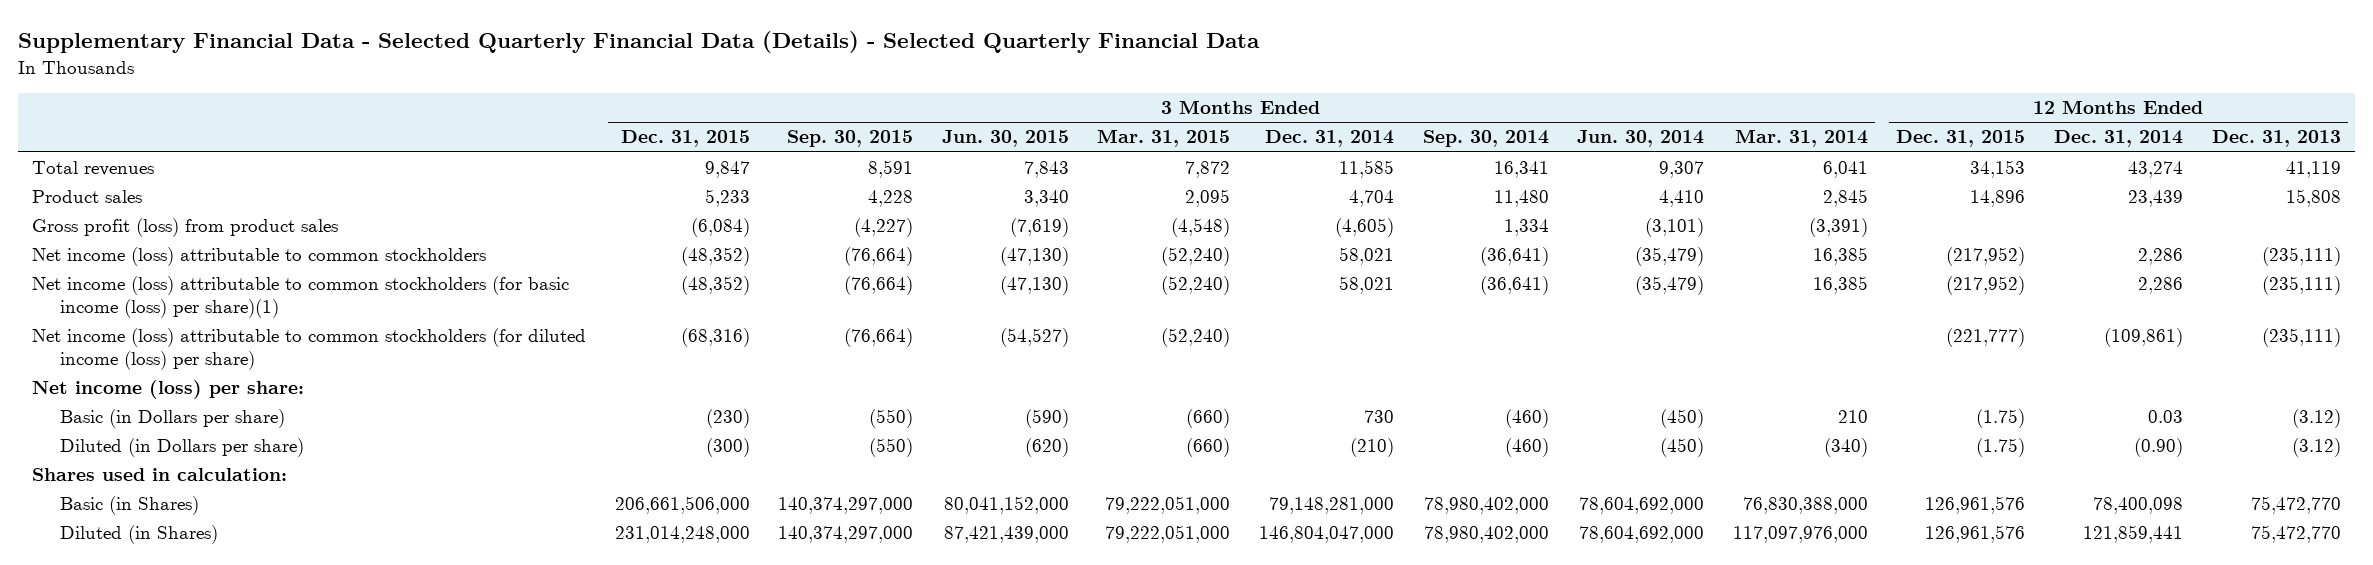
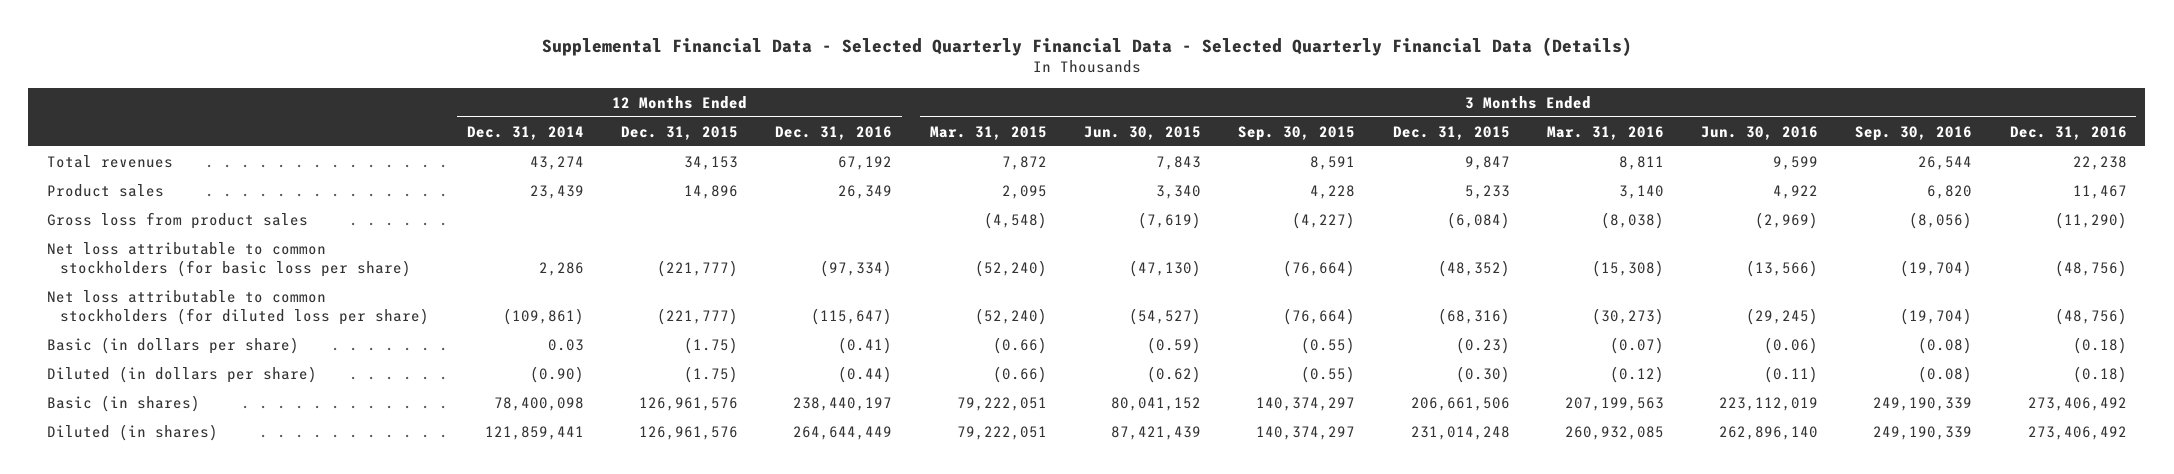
[17,30,1260,53] Supplementary Financial Data - Selected Quarterly Financial Data (Details) - Selected Quarterly Financial Data -> [541,36,1632,56] Supplemental Financial Data - Selected Quarterly Financial Data - Selected Quarterly Financial Data (Details)
[1265,130,1395,148] Dec. 31, 2014 -> none
[1422,130,1549,148] Sep. 30, 2014 -> none
[1577,130,1705,148] Jun. 30, 2014 -> none
[1734,129,1868,148] Mar. 31, 2014 -> none
[2211,130,2341,148] Dec. 31, 2013 -> none
none -> [775,125,893,140] Dec. 31, 2016
none -> [1546,125,1664,140] Mar. 31, 2016
none -> [1701,125,1819,140] Jun. 30, 2016
none -> [1855,125,1973,141] Sep. 30, 2016
none -> [2009,125,2127,140] Dec. 31, 2016
[32,276,570,319] Net income (loss) attributable to common stockholders (for basic income (loss) per share)(1) -> none
[32,380,305,400] Net income (loss) per share: -> none
[32,468,288,482] Shares used in calculation: -> none
[32,218,339,238] Gross profit (loss) from product sales -> [46,211,308,229] Gross loss from product sales
[32,247,487,267] Net income (loss) attributable to common stockholders -> [46,241,412,278] Net loss attributable to common stockholders (for basic loss per share)
[1946,247,2026,267] (217,952) -> [657,260,739,278] (221,777)
[32,328,587,371] Net income (loss) attributable to common stockholders (for diluted income (loss) per share) -> [46,289,430,326] Net loss attributable to common stockholders (for diluted loss per share)
[59,409,285,429] Basic (in Dollars per share) -> [46,336,299,354] Basic (in dollars per share)
[705,409,750,429] (230) -> [1455,336,1510,354] (0.23)
[869,409,914,429] (550) -> [1301,336,1356,354] (0.55)
[1024,409,1069,429] (590) -> [1146,336,1201,354] (0.59)
[1186,409,1231,429] (660) -> [992,336,1047,354] (0.66)
[59,438,304,458] Diluted (in Dollars per share) -> [46,365,317,383] Diluted (in dollars per share)
[705,438,750,458] (300) -> [1455,365,1510,383] (0.30)
[869,438,914,458] (550) -> [1301,365,1356,383] (0.55)
[1024,438,1069,458] (620) -> [1146,365,1201,383] (0.62)
[1186,438,1231,458] (660) -> [992,365,1047,383] (0.66)
[59,496,199,516] Basic (in Shares) -> [46,394,200,412] Basic (in shares)
[614,496,750,515] 206,661,506,000 -> [1410,396,1510,411] 206,661,506
[778,497,914,515] 140,374,297,000 -> [1256,396,1356,411] 140,374,297
[943,496,1069,515] 80,041,152,000 -> [1110,396,1201,411] 80,041,152
[1105,496,1231,515] 79,222,051,000 -> [956,396,1047,411] 79,222,051
[59,525,218,545] Diluted (in Shares) -> [46,423,218,441] Diluted (in shares)
[614,526,750,544] 231,014,248,000 -> [1410,425,1510,440] 231,014,248
[778,526,914,544] 140,374,297,000 -> [1256,425,1356,440] 140,374,297
[943,526,1069,544] 87,421,439,000 -> [1110,425,1201,440] 87,421,439
[1105,525,1231,544] 79,222,051,000 -> [956,425,1047,440] 79,222,051

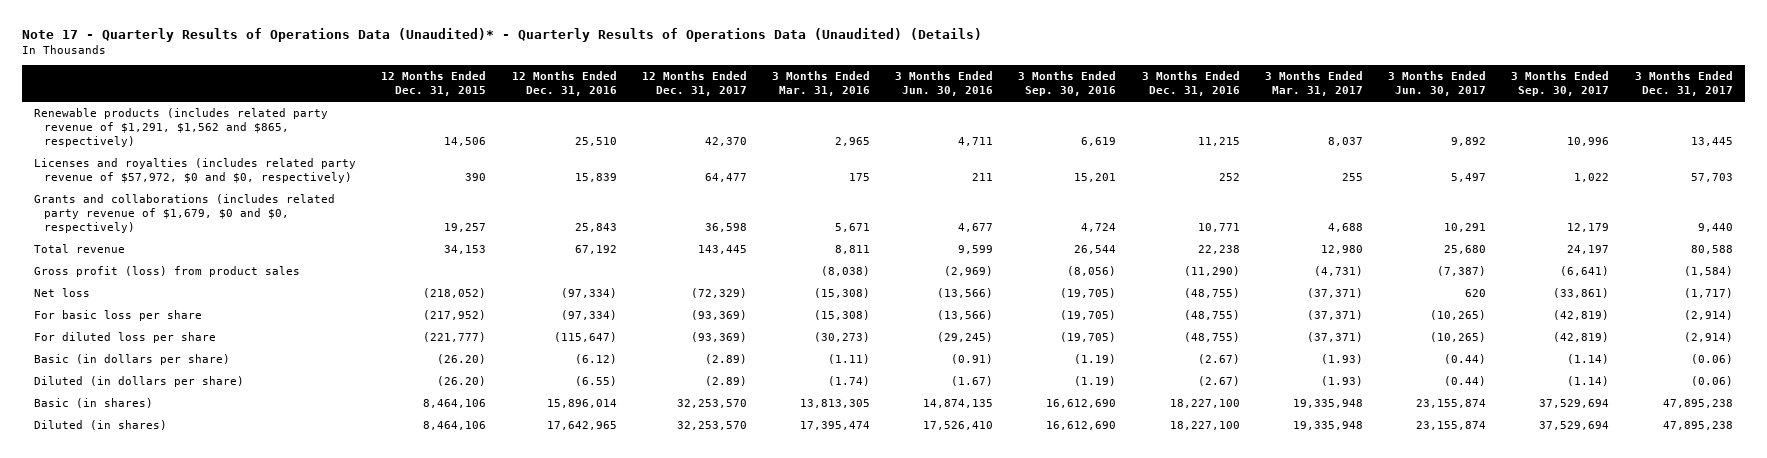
[541,36,1632,56] Supplemental Financial Data - Selected Quarterly Financial Data - Selected Quarterly Financial Data (Details) -> [21,28,982,43] Note 17 - Quarterly Results of Operations Data (Unaudited)* - Quarterly Results of Operations Data (Unaudited) (Details)
[466,125,584,140] Dec. 31, 2014 -> none
[929,125,1047,140] Mar. 31, 2015 -> none
[1083,125,1201,140] Jun. 30, 2015 -> none
[1238,125,1356,141] Sep. 30, 2015 -> none
[1392,125,1510,140] Dec. 31, 2015 -> none
none -> [641,71,747,97] 12 Months Ended Dec. 31, 2017
none -> [1264,71,1363,97] 3 Months Ended Mar. 31, 2017
none -> [1388,71,1487,97] 3 Months Ended Jun. 30, 2017
none -> [1511,71,1610,97] 3 Months Ended Sep. 30, 2017
none -> [1634,71,1733,97] 3 Months Ended Dec. 31, 2017
[46,183,164,197] Product sales -> none
none -> [34,107,329,148] Renewable products (includes related party revenue of $1,291, $1,562 and $865, respectively)
none -> [34,157,357,184] Licenses and royalties (includes related party revenue of $57,972, $0 and $0, respectively)
none -> [34,193,336,234] Grants and collaborations (includes related party revenue of $1,679, $0 and $0, respectively)
[46,154,173,168] Total revenues -> [34,243,126,253] Total revenue
[46,211,308,229] Gross loss from product sales -> [34,265,301,277] Gross profit (loss) from product sales
none -> [34,287,91,297] Net loss
[46,241,412,278] Net loss attributable to common stockholders (for basic loss per share) -> [34,309,203,321] For basic loss per share
[657,260,739,278] (221,777) -> [423,309,487,320] (217,952)
[1900,260,1973,278] (19,704) -> [1060,309,1117,320] (19,705)
[2054,260,2127,278] (48,756) -> [1183,309,1240,320] (48,755)
[46,289,430,326] Net loss attributable to common stockholders (for diluted loss per share) -> [34,331,217,343] For diluted loss per share
[1900,308,1973,326] (19,704) -> [1060,331,1117,342] (19,705)
[2054,308,2127,326] (48,756) -> [1183,331,1240,342] (48,755)
[684,336,739,354] (1.75) -> [437,353,487,364] (26.20)
[838,336,893,354] (0.41) -> [574,353,617,364] (6.12)
[1609,336,1664,354] (0.07) -> [828,353,871,364] (1.11)
[1764,336,1819,354] (0.06) -> [951,353,994,364] (0.91)
[1918,336,1973,354] (0.08) -> [1074,353,1117,364] (1.19)
[2072,336,2127,354] (0.18) -> [1197,353,1240,364] (2.67)
[684,365,739,383] (1.75) -> [437,375,487,386] (26.20)
[838,365,893,383] (0.44) -> [574,375,617,386] (6.55)
[1609,365,1664,383] (0.12) -> [828,375,871,386] (1.74)
[1764,365,1819,383] (0.11) -> [951,375,994,386] (1.67)
[1918,365,1973,383] (0.08) -> [1074,375,1117,386] (1.19)
[2072,365,2127,383] (0.18) -> [1197,375,1240,386] (2.67)
[639,396,739,411] 126,961,576 -> [423,398,487,408] 8,464,106
[793,396,893,411] 238,440,197 -> [546,398,617,408] 15,896,014
[1564,396,1664,411] 207,199,563 -> [800,398,871,408] 13,813,305
[1719,396,1819,411] 223,112,019 -> [923,398,994,408] 14,874,135
[1873,396,1973,411] 249,190,339 -> [1046,398,1117,408] 16,612,690
[2027,396,2127,411] 273,406,492 -> [1169,398,1240,408] 18,227,100
[639,425,739,440] 126,961,576 -> [423,420,487,430] 8,464,106
[793,425,893,440] 264,644,449 -> [546,420,617,430] 17,642,965
[1564,425,1664,440] 260,932,085 -> [800,420,871,430] 17,395,474
[1719,425,1819,440] 262,896,140 -> [923,420,994,430] 17,526,410
[1873,425,1973,440] 249,190,339 -> [1046,420,1117,430] 16,612,690
[2027,425,2127,440] 273,406,492 -> [1169,420,1240,430] 18,227,100

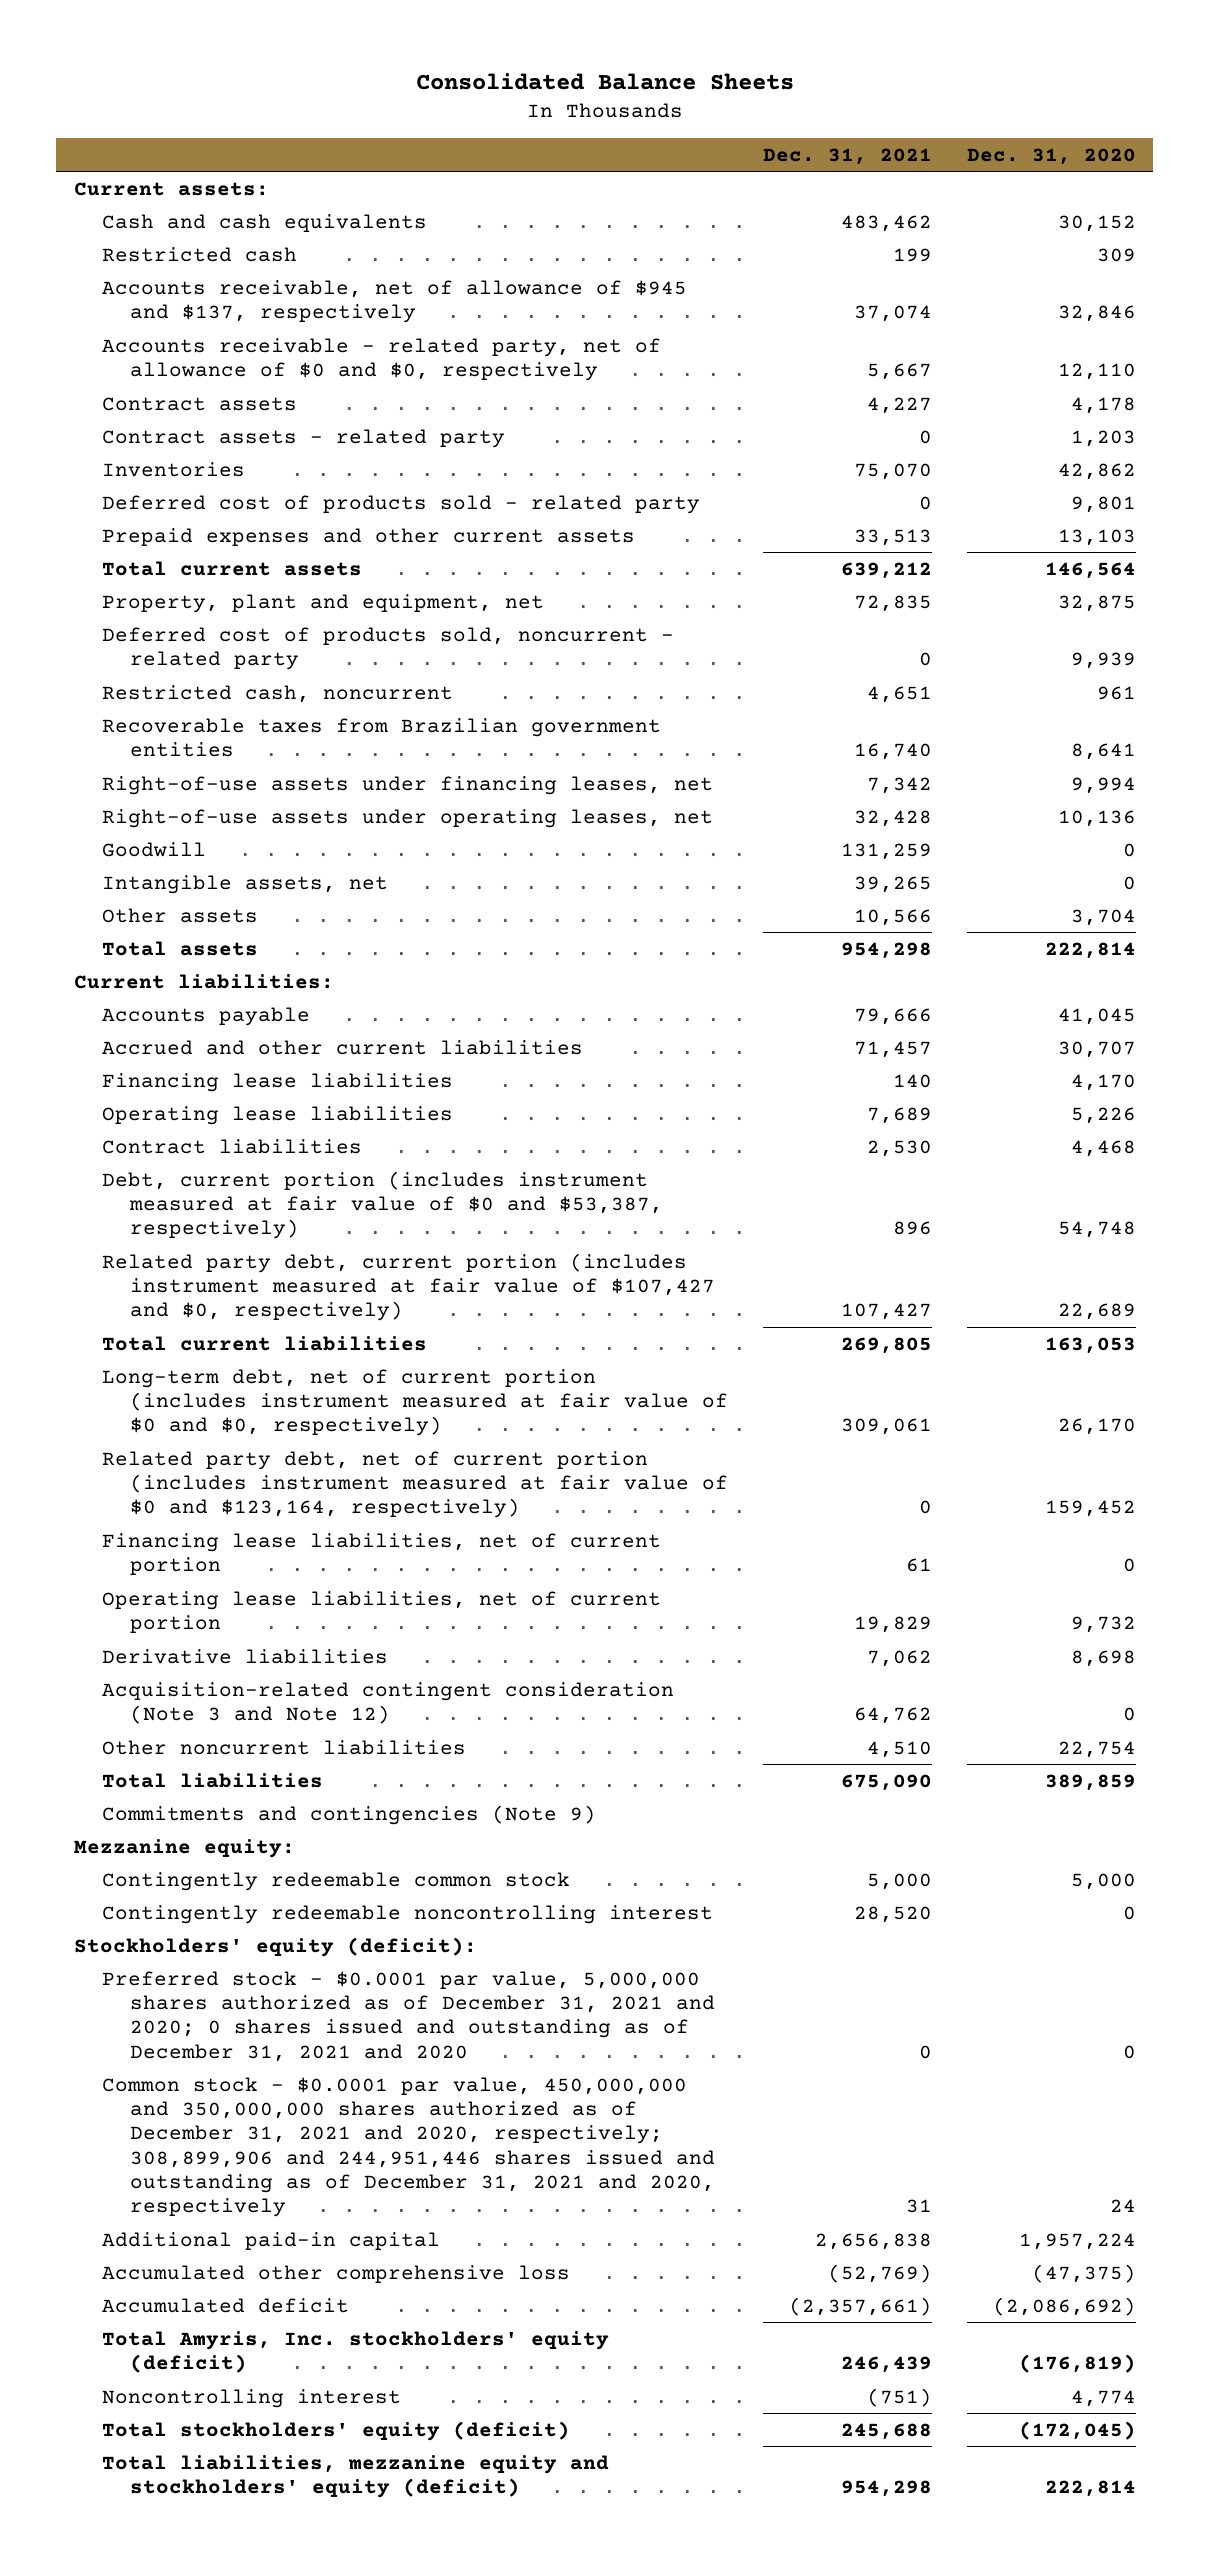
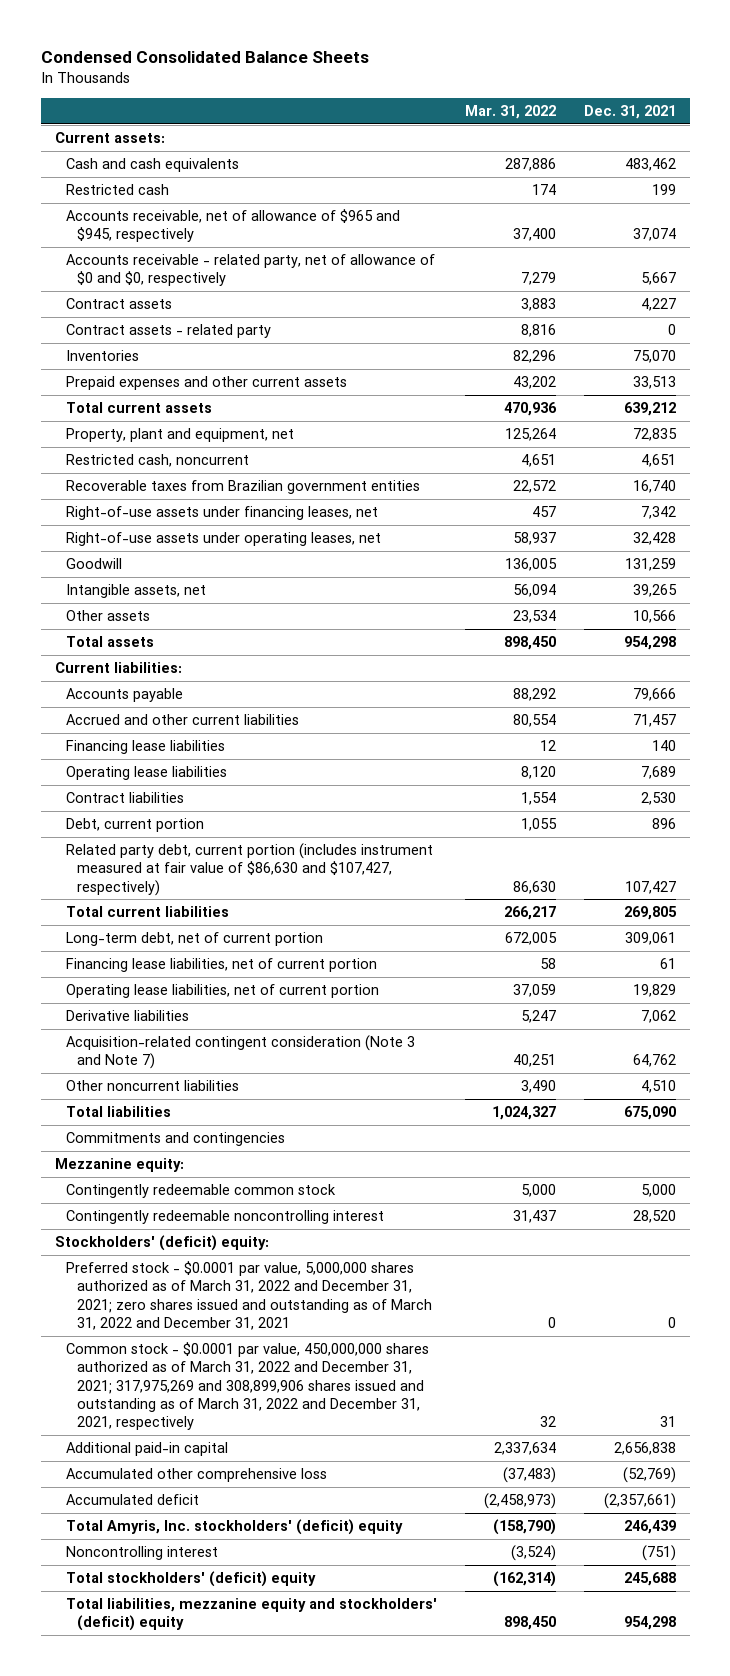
[415,72,794,90] Consolidated Balance Sheets -> [40,51,369,64] Condensed Consolidated Balance Sheets
[966,147,1136,165] Dec. 31, 2020 -> none
none -> [464,105,556,120] Mar. 31, 2022
[101,279,687,324] Accounts receivable, net of allowance of $945 and $137, respectively -> [65,209,400,243] Accounts receivable, net of allowance of $965 and $945, respectively
[101,494,700,514] Deferred cost of products sold - related party -> none
[101,626,674,671] Deferred cost of products sold, noncurrent - related party -> none
[101,1170,664,1240] Debt, current portion (includes instrument measured at fair value of $0 and $53,387, respectively) -> [65,818,204,833] Debt, current portion
[101,1252,716,1322] Related party debt, current portion (includes instrument measured at fair value of $107,427 and $0, respectively) -> [65,843,433,896] Related party debt, current portion (includes instrument measured at fair value of $86,630 and $107,427, respectively)
[101,1450,729,1519] Related party debt, net of current portion (includes instrument measured at fair value of $0 and $123,164, respectively) -> none
[101,1368,729,1437] Long-term debt, net of current portion (includes instrument measured at fair value of $0 and $0, respectively) -> [65,932,323,947] Long-term debt, net of current portion
[101,1681,674,1725] Acquisition-related contingent consideration (Note 3 and Note 12) -> [65,1035,415,1070] Acquisition-related contingent consideration (Note 3 and Note 7)
[101,1804,596,1825] Commitments and contingencies (Note 9) -> [65,1132,285,1147] Commitments and contingencies
[73,1936,477,1957] Stockholders' equity (deficit): -> [54,1235,269,1252] Stockholders' (deficit) equity:
[101,1970,716,2062] Preferred stock - $0.0001 par value, 5,000,000 shares authorized as of December 31, 2021 and 2020; 0 shares issued and outstanding as of December 31, 2021 and 2020 -> [65,1261,433,1331] Preferred stock - $0.0001 par value, 5,000,000 shares authorized as of March 31, 2022 and December 31, 2021; zero shares issued and outstanding as of March 31, 2022 and December 31, 2021
[101,2076,716,2218] Common stock - $0.0001 par value, 450,000,000 and 350,000,000 shares authorized as of December 31, 2021 and 2020, respectively; 308,899,906 and 244,951,446 shares issued and outstanding as of December 31, 2021 and 2020, respectively -> [65,1342,429,1431] Common stock - $0.0001 par value, 450,000,000 shares authorized as of March 31, 2022 and December 31, 2021; 317,975,269 and 308,899,906 shares issued and outstanding as of March 31, 2022 and December 31, 2021, respectively
[101,2330,609,2374] Total Amyris, Inc. stockholders' equity (deficit) -> [65,1519,403,1536] Total Amyris, Inc. stockholders' (deficit) equity
[101,2420,570,2441] Total stockholders' equity (deficit) -> [65,1571,316,1588] Total stockholders' (deficit) equity
[101,2454,609,2499] Total liabilities, mezzanine equity and stockholders' equity (deficit) -> [65,1598,437,1632] Total liabilities, mezzanine equity and stockholders' (deficit) equity

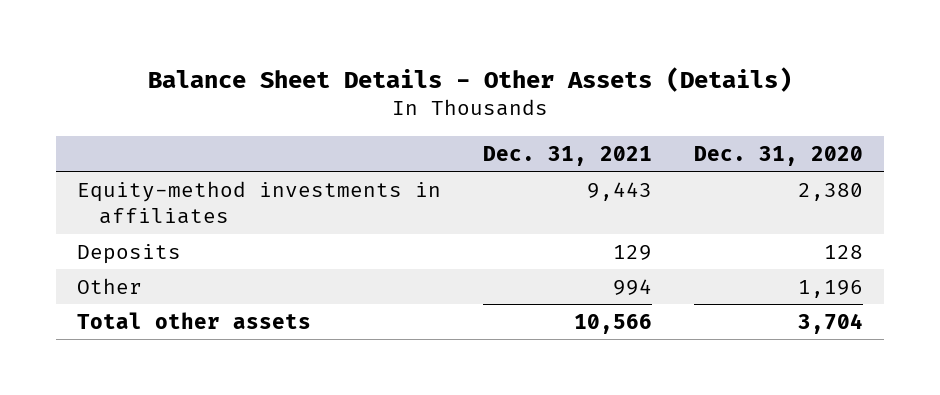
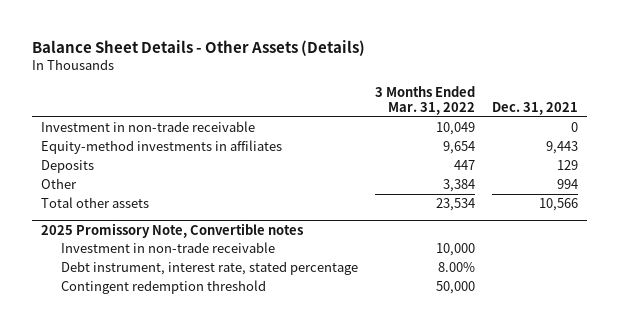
[694,145,864,166] Dec. 31, 2020 -> none
none -> [375,86,476,116] 3 Months Ended Mar. 31, 2022
none -> [41,121,256,133] Investment in non-trade receivable
none -> [41,222,304,238] 2025 Promissory Note, Convertible notes
none -> [60,242,275,254] Investment in non-trade receivable
none -> [60,261,358,276] Debt instrument, interest rate, stated percentage
none -> [60,280,266,295] Contingent redemption threshold

